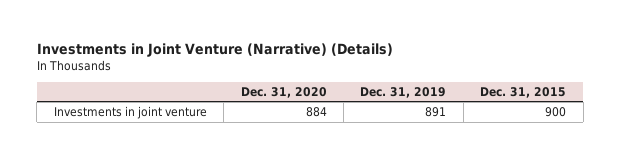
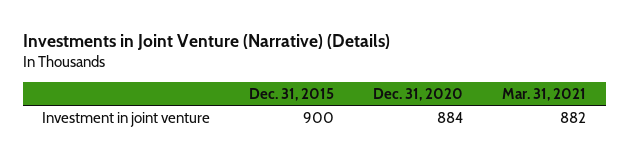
[360,86,447,98] Dec. 31, 2019 -> none
none -> [502,88,587,102] Mar. 31, 2021
[53,106,207,120] Investments in joint venture -> [42,111,211,127] Investment in joint venture

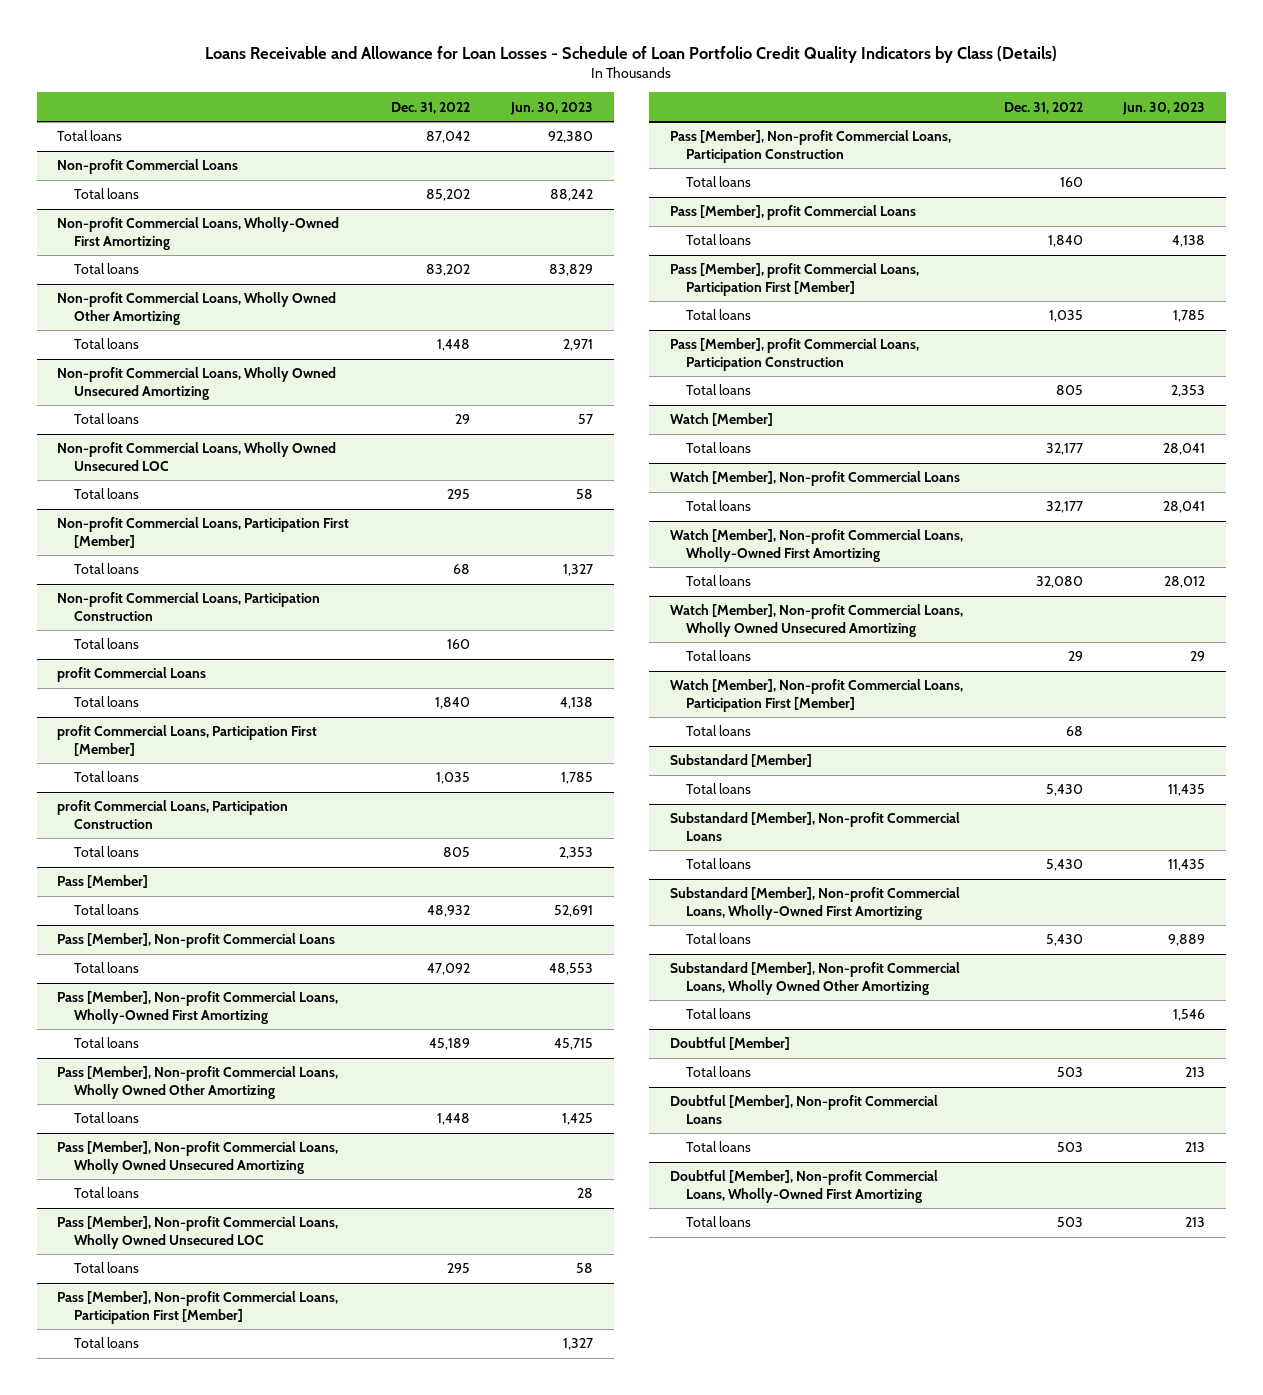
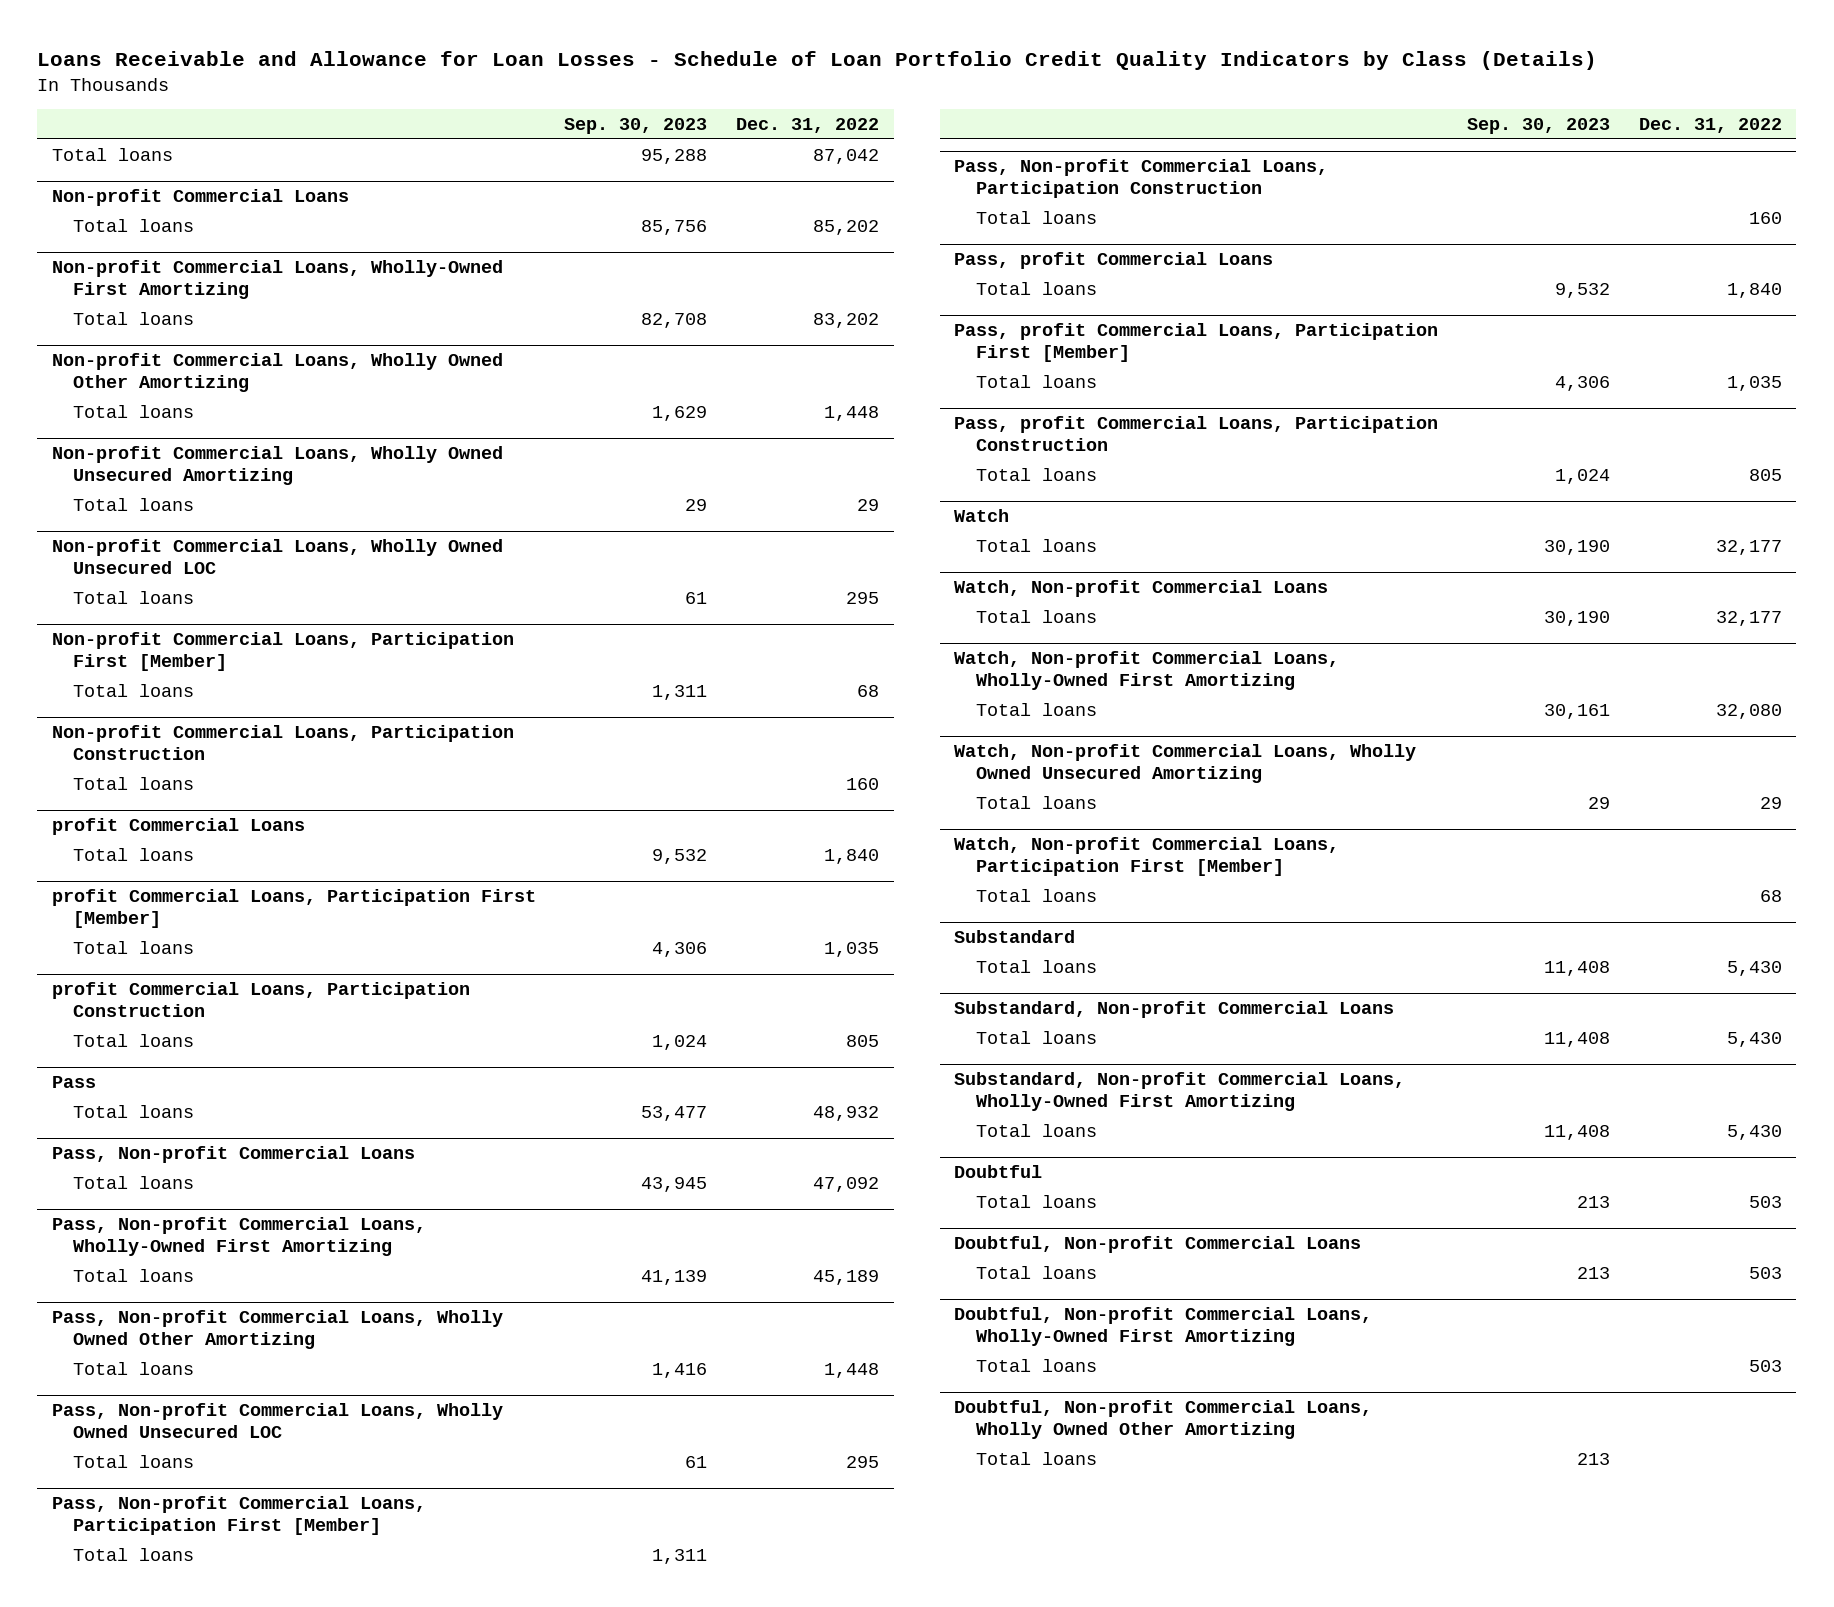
[510,101,594,115] Jun. 30, 2023 -> none
none -> [564,118,708,135] Sep. 30, 2023
[57,875,149,889] Pass [Member] -> [51,1076,96,1089] Pass
[57,933,336,949] Pass [Member], Non-profit Commercial Loans -> [51,1146,415,1164] Pass, Non-profit Commercial Loans
[57,991,339,1025] Pass [Member], Non-profit Commercial Loans, Wholly-Owned First Amortizing -> [51,1217,426,1257] Pass, Non-profit Commercial Loans, Wholly-Owned First Amortizing
[57,1066,339,1100] Pass [Member], Non-profit Commercial Loans, Wholly Owned Other Amortizing -> [51,1310,503,1350] Pass, Non-profit Commercial Loans, Wholly Owned Other Amortizing
[57,1141,339,1175] Pass [Member], Non-profit Commercial Loans, Wholly Owned Unsecured Amortizing -> none
[73,1187,139,1199] Total loans -> none
[57,1216,339,1250] Pass [Member], Non-profit Commercial Loans, Wholly Owned Unsecured LOC -> [51,1403,503,1439] Pass, Non-profit Commercial Loans, Wholly Owned Unsecured LOC
[57,1291,339,1325] Pass [Member], Non-profit Commercial Loans, Participation First [Member] -> [51,1496,426,1536] Pass, Non-profit Commercial Loans, Participation First [Member]
[669,130,951,164] Pass [Member], Non-profit Commercial Loans, Participation Construction -> [954,159,1329,199] Pass, Non-profit Commercial Loans, Participation Construction
[669,205,916,221] Pass [Member], profit Commercial Loans -> [954,252,1274,270] Pass, profit Commercial Loans
[669,263,919,297] Pass [Member], profit Commercial Loans, Participation First [Member] -> [954,323,1439,363] Pass, profit Commercial Loans, Participation First [Member]
[669,338,919,372] Pass [Member], profit Commercial Loans, Participation Construction -> [954,416,1439,452] Pass, profit Commercial Loans, Participation Construction
[669,413,773,427] Watch [Member] -> [954,509,1010,523] Watch
[669,471,960,487] Watch [Member], Non-profit Commercial Loans -> [954,580,1329,598] Watch, Non-profit Commercial Loans
[669,529,963,563] Watch [Member], Non-profit Commercial Loans, Wholly-Owned First Amortizing -> [954,651,1340,691] Watch, Non-profit Commercial Loans, Wholly-Owned First Amortizing
[669,604,963,638] Watch [Member], Non-profit Commercial Loans, Wholly Owned Unsecured Amortizing -> [954,744,1417,784] Watch, Non-profit Commercial Loans, Wholly Owned Unsecured Amortizing
[669,679,963,713] Watch [Member], Non-profit Commercial Loans, Participation First [Member] -> [954,837,1340,877] Watch, Non-profit Commercial Loans, Participation First [Member]
[669,754,812,768] Substandard [Member] -> [954,930,1076,944] Substandard
[669,812,960,842] Substandard [Member], Non-profit Commercial Loans -> [954,1001,1395,1019] Substandard, Non-profit Commercial Loans
[669,887,960,921] Substandard [Member], Non-profit Commercial Loans, Wholly-Owned First Amortizing -> [954,1072,1406,1112] Substandard, Non-profit Commercial Loans, Wholly-Owned First Amortizing
[669,962,960,996] Substandard [Member], Non-profit Commercial Loans, Wholly Owned Other Amortizing -> none
[686,1008,752,1020] Total loans -> none
[669,1037,790,1051] Doubtful [Member] -> [954,1165,1043,1179] Doubtful
[669,1095,938,1125] Doubtful [Member], Non-profit Commercial Loans -> [954,1236,1362,1254] Doubtful, Non-profit Commercial Loans
[669,1170,938,1204] Doubtful [Member], Non-profit Commercial Loans, Wholly-Owned First Amortizing -> [954,1307,1373,1347] Doubtful, Non-profit Commercial Loans, Wholly-Owned First Amortizing
none -> [954,1400,1373,1440] Doubtful, Non-profit Commercial Loans, Wholly Owned Other Amortizing
none -> [975,1451,1097,1465] Total loans

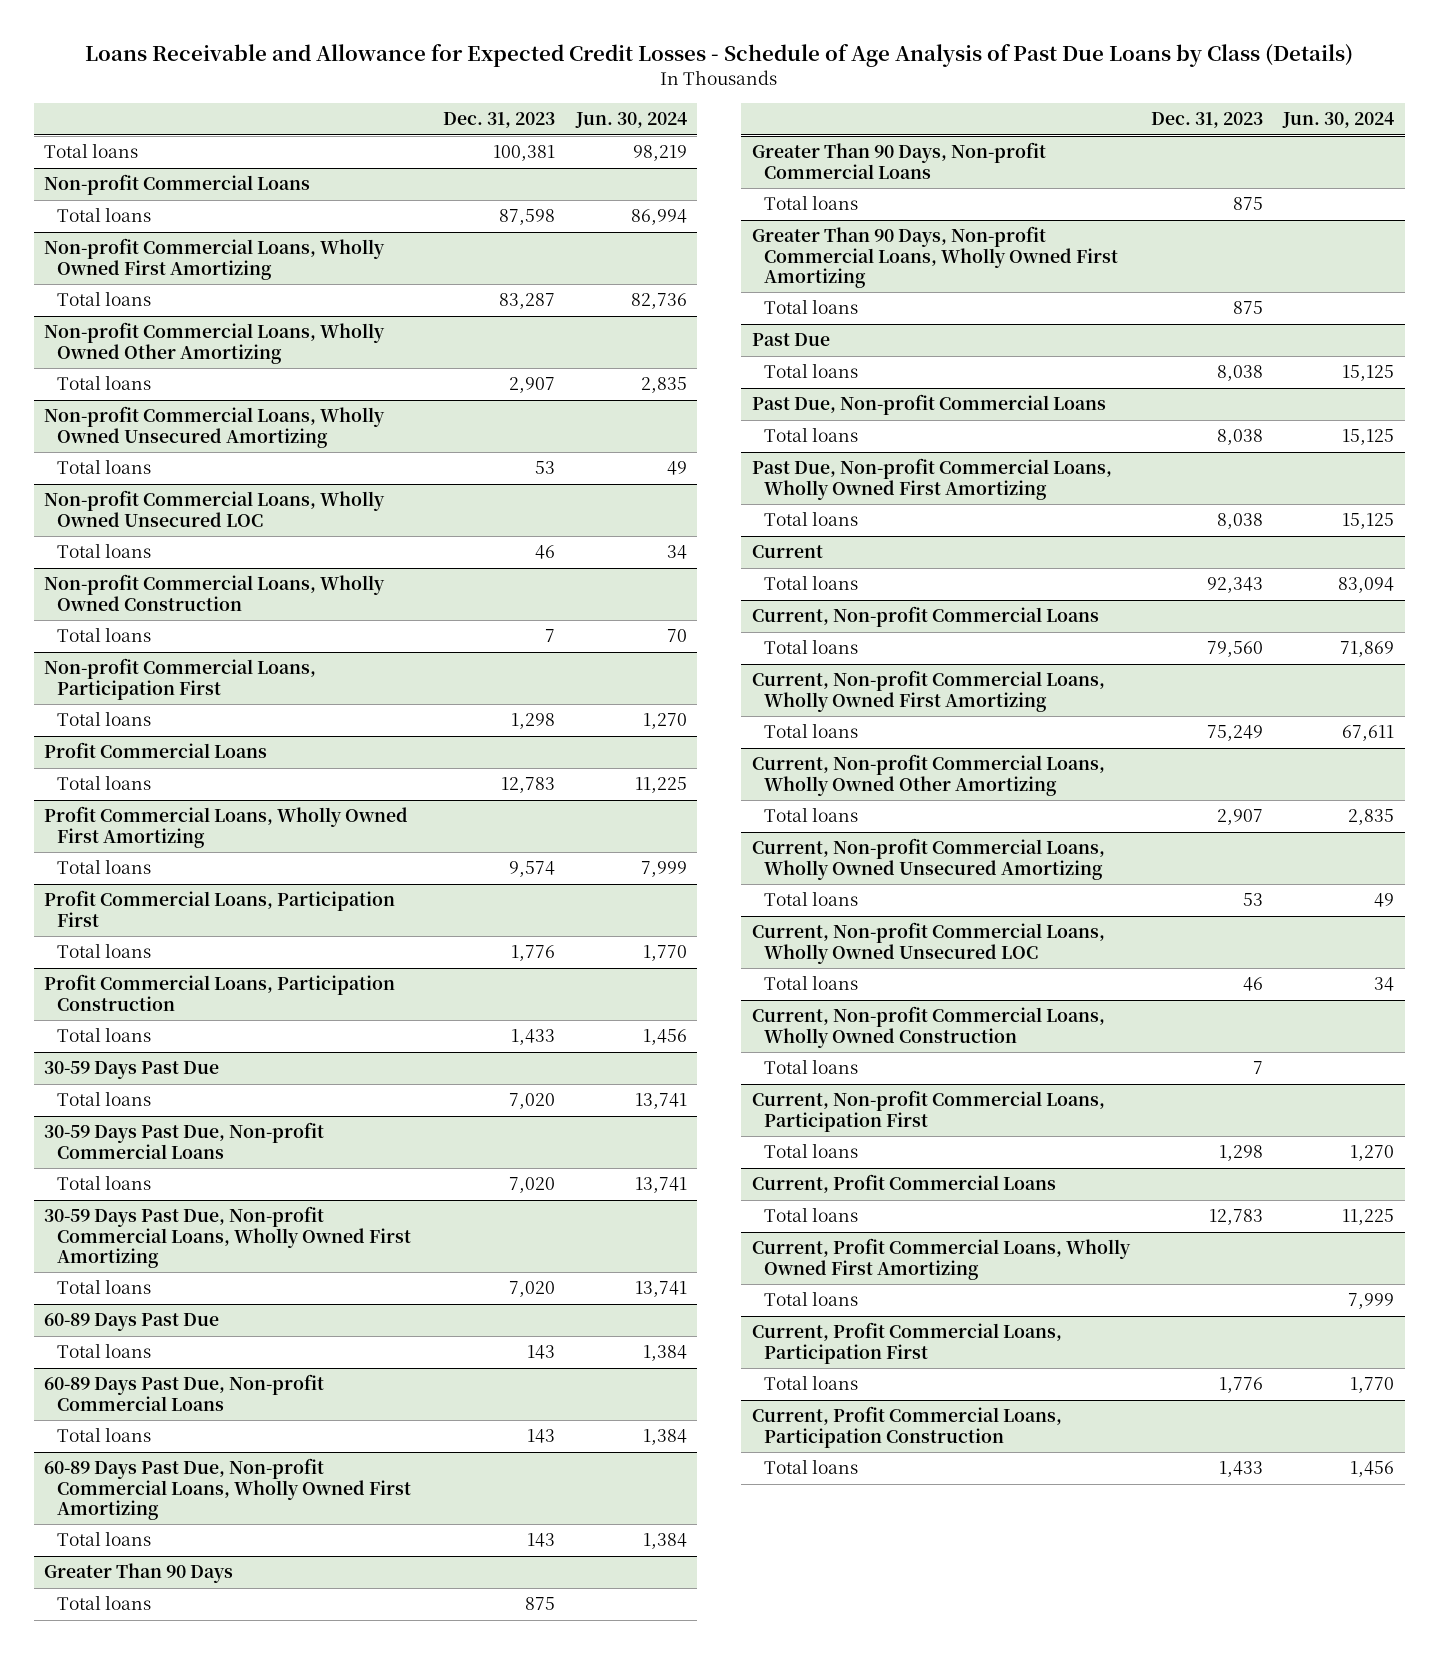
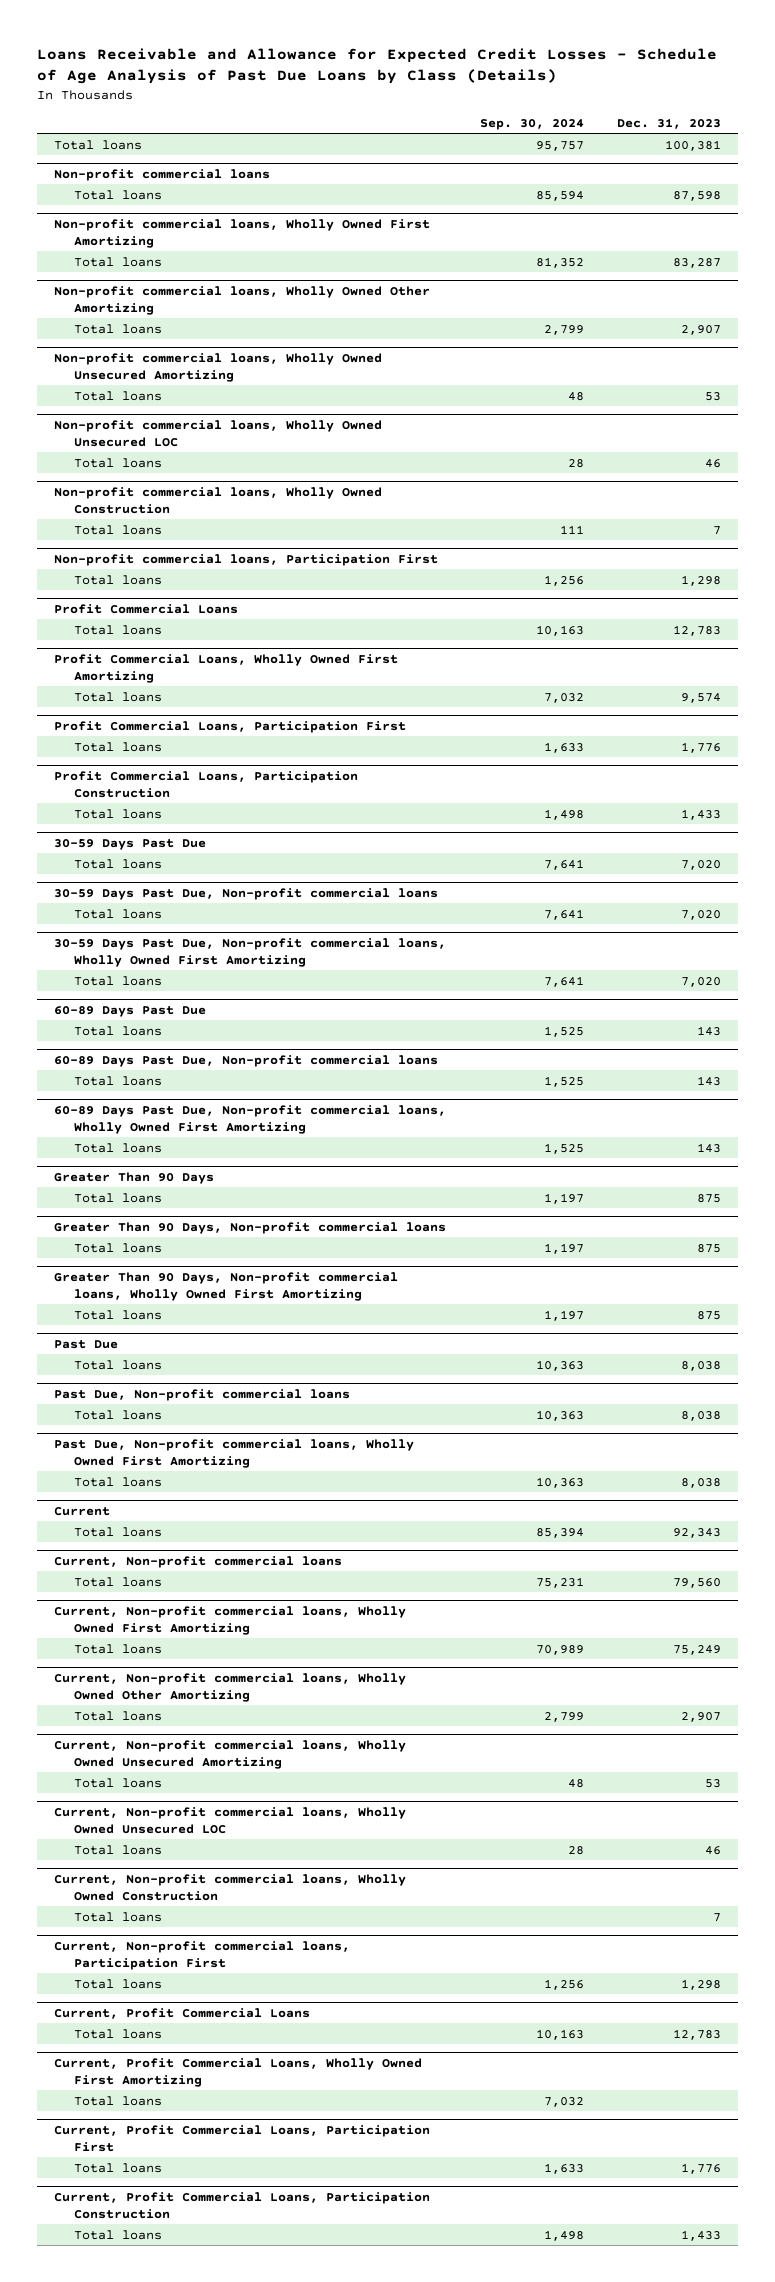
[574,112,687,129] Jun. 30, 2024 -> none
none -> [479,118,584,130] Sep. 30, 2024
[44,174,311,196] Non-profit Commercial Loans -> [54,169,271,182] Non-profit commercial loans
[44,238,386,280] Non-profit Commercial Loans, Wholly Owned First Amortizing -> [54,219,431,248] Non-profit commercial loans, Wholly Owned First Amortizing
[44,322,386,364] Non-profit Commercial Loans, Wholly Owned Other Amortizing -> [54,286,431,315] Non-profit commercial loans, Wholly Owned Other Amortizing
[44,406,386,448] Non-profit Commercial Loans, Wholly Owned Unsecured Amortizing -> [54,353,383,382] Non-profit commercial loans, Wholly Owned Unsecured Amortizing
[44,490,386,527] Non-profit Commercial Loans, Wholly Owned Unsecured LOC -> [54,420,383,447] Non-profit commercial loans, Wholly Owned Unsecured LOC
[44,574,386,611] Non-profit Commercial Loans, Wholly Owned Construction -> [54,487,383,514] Non-profit commercial loans, Wholly Owned Construction
[44,658,317,700] Non-profit Commercial Loans, Participation First -> [54,554,439,567] Non-profit commercial loans, Participation First
[44,1122,325,1159] 30-59 Days Past Due, Non-profit Commercial Loans -> [54,888,439,901] 30-59 Days Past Due, Non-profit commercial loans
[44,1206,412,1269] 30-59 Days Past Due, Non-profit Commercial Loans, Wholly Owned First Amortizing -> [54,938,447,967] 30-59 Days Past Due, Non-profit commercial loans, Wholly Owned First Amortizing
[44,1374,325,1411] 60-89 Days Past Due, Non-profit Commercial Loans -> [54,1055,439,1068] 60-89 Days Past Due, Non-profit commercial loans
[44,1458,412,1521] 60-89 Days Past Due, Non-profit Commercial Loans, Wholly Owned First Amortizing -> [54,1105,447,1134] 60-89 Days Past Due, Non-profit commercial loans, Wholly Owned First Amortizing
[751,142,1046,179] Greater Than 90 Days, Non-profit Commercial Loans -> [54,1222,447,1235] Greater Than 90 Days, Non-profit commercial loans
[751,226,1119,289] Greater Than 90 Days, Non-profit Commercial Loans, Wholly Owned First Amortizing -> [54,1272,399,1301] Greater Than 90 Days, Non-profit commercial loans, Wholly Owned First Amortizing
[751,394,1106,416] Past Due, Non-profit Commercial Loans -> [54,1389,351,1402] Past Due, Non-profit commercial loans
[751,458,1112,500] Past Due, Non-profit Commercial Loans, Wholly Owned First Amortizing -> [54,1439,415,1468] Past Due, Non-profit commercial loans, Wholly Owned First Amortizing
[751,606,1099,628] Current, Non-profit Commercial Loans -> [54,1556,343,1569] Current, Non-profit commercial loans
[751,670,1105,712] Current, Non-profit Commercial Loans, Wholly Owned First Amortizing -> [54,1606,407,1635] Current, Non-profit commercial loans, Wholly Owned First Amortizing
[751,754,1105,796] Current, Non-profit Commercial Loans, Wholly Owned Other Amortizing -> [54,1673,407,1702] Current, Non-profit commercial loans, Wholly Owned Other Amortizing
[751,838,1105,880] Current, Non-profit Commercial Loans, Wholly Owned Unsecured Amortizing -> [54,1740,407,1769] Current, Non-profit commercial loans, Wholly Owned Unsecured Amortizing
[751,922,1105,964] Current, Non-profit Commercial Loans, Wholly Owned Unsecured LOC -> [54,1807,407,1834] Current, Non-profit commercial loans, Wholly Owned Unsecured LOC
[751,1006,1105,1048] Current, Non-profit Commercial Loans, Wholly Owned Construction -> [54,1874,407,1901] Current, Non-profit commercial loans, Wholly Owned Construction
[751,1090,1105,1132] Current, Non-profit Commercial Loans, Participation First -> [54,1941,351,1970] Current, Non-profit commercial loans, Participation First

